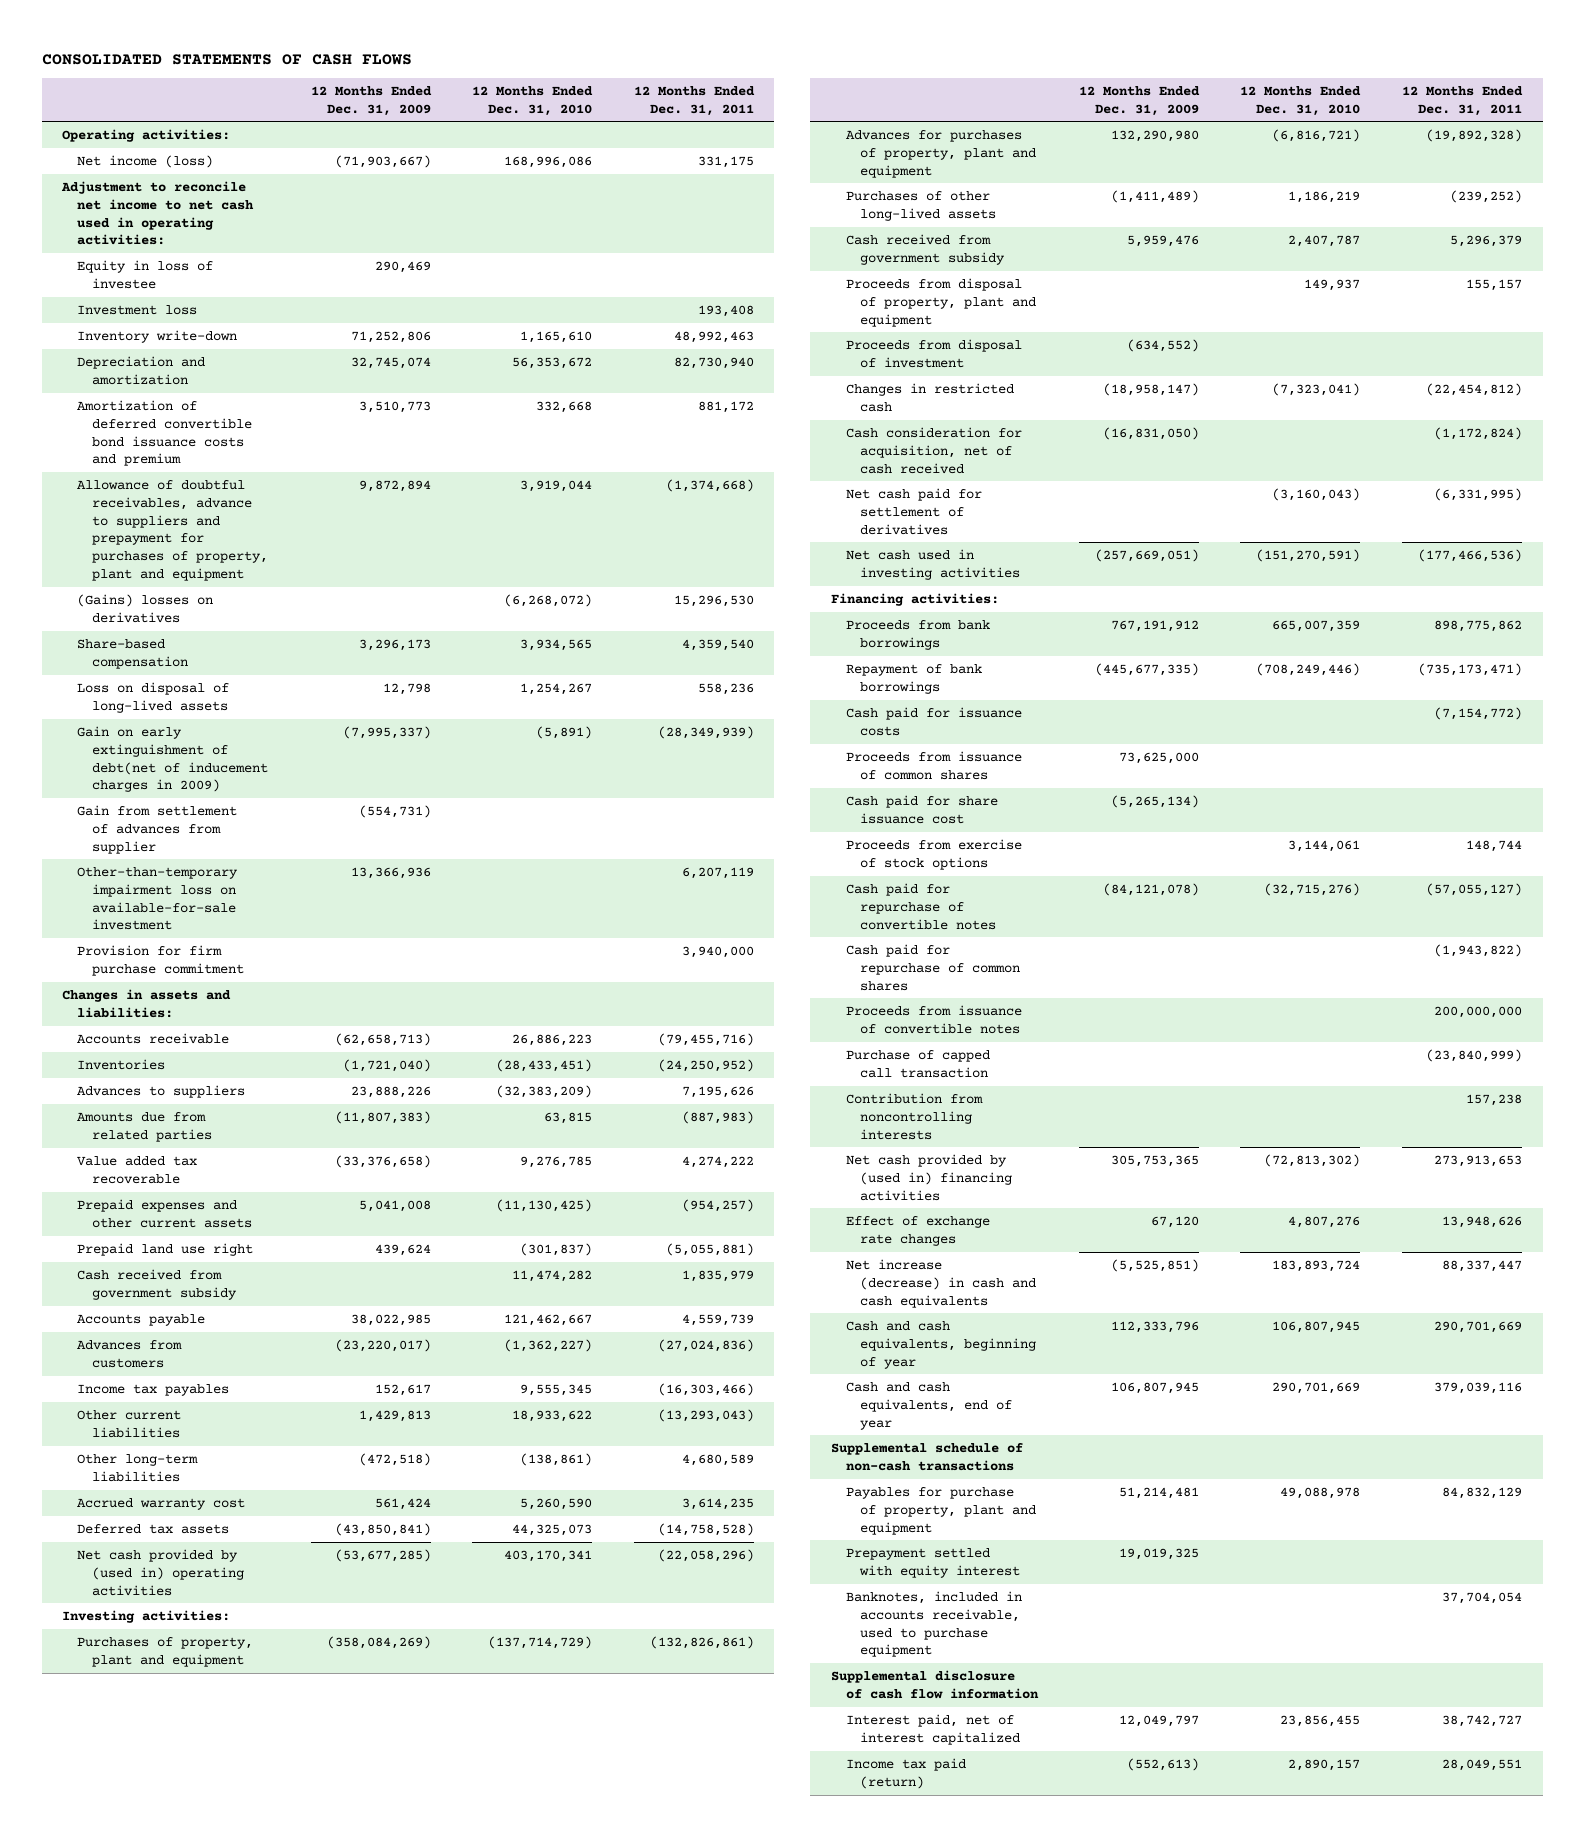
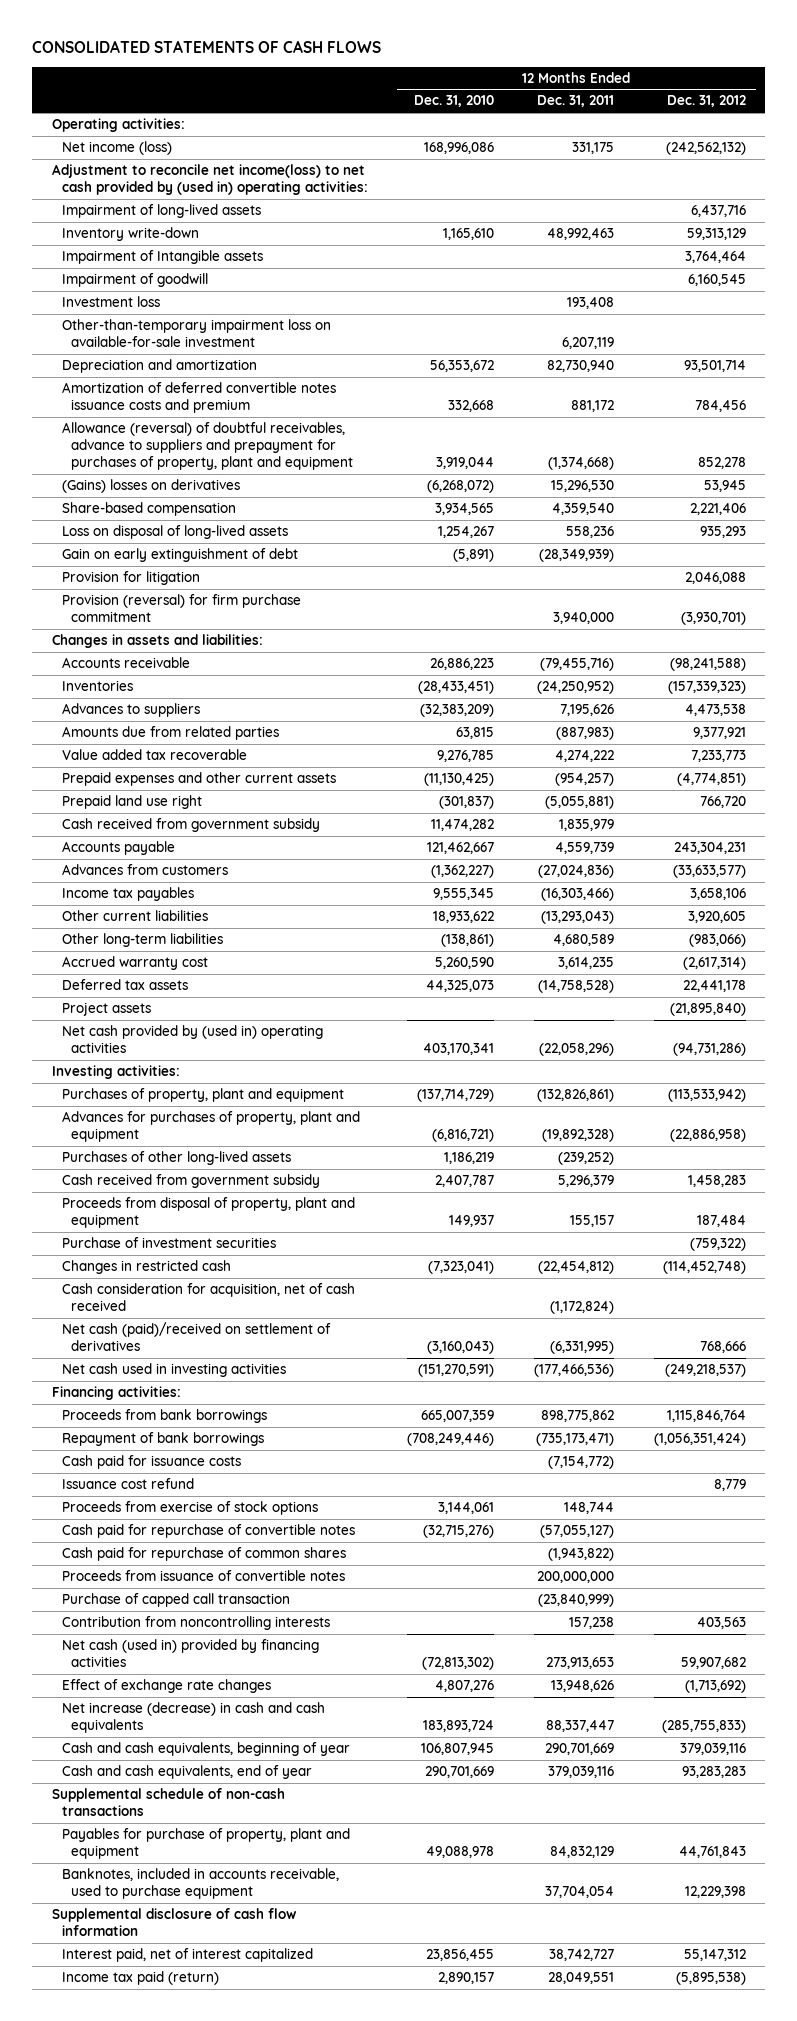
[310,85,432,116] 12 Months Ended Dec. 31, 2009 -> none
none -> [666,95,746,108] Dec. 31, 2012
[77,260,214,289] Equity in loss of investee -> none
[61,181,255,246] Adjustment to reconcile net income to net cash used in operating activities: -> [51,164,368,196] Adjustment to reconcile net income(loss) to net cash provided by (used in) operating activities:
none -> [61,204,261,219] Impairment of long-lived assets
none -> [61,250,263,265] Impairment of Intangible assets
none -> [61,273,208,288] Impairment of goodwill
[77,305,198,316] Investment loss -> [61,296,160,308] Investment loss
[77,867,239,931] Other-than-temporary impairment loss on available-for-sale investment -> [61,319,331,348] Other-than-temporary impairment loss on available-for-sale investment
[77,400,253,467] Amortization of deferred convertible bond issuance costs and premium -> [61,382,336,414] Amortization of deferred convertible notes issuance costs and premium
[77,480,269,582] Allowance of doubtful receivables, advance to suppliers and prepayment for purchases of property, plant and equipment -> [61,422,354,471] Allowance (reversal) of doubtful receivables, advance to suppliers and prepayment for purchases of property, plant and equipment
[77,805,238,854] Gain from settlement of advances from supplier -> none
[77,726,269,793] Gain on early extinguishment of debt(net of inducement charges in 2009) -> [61,548,298,563] Gain on early extinguishment of debt
none -> [61,571,200,586] Provision for litigation
[77,945,245,976] Provision for firm purchase commitment -> [61,594,301,623] Provision (reversal) for firm purchase commitment
none -> [61,1002,151,1017] Project assets
[845,339,1022,368] Proceeds from disposal of investment -> [61,1237,276,1249] Purchase of investment securities
[845,488,982,535] Net cash paid for settlement of derivatives -> [61,1322,331,1352] Net cash (paid)/received on settlement of derivatives
[845,751,1022,780] Proceeds from issuance of common shares -> none
[845,795,998,824] Cash paid for share issuance cost -> none
none -> [61,1478,194,1490] Issuance cost refund
[845,1154,1013,1201] Net cash provided by (used in) financing activities -> [61,1639,319,1668] Net cash (used in) provided by financing activities
[845,1548,1021,1578] Prepayment settled with equity interest -> none

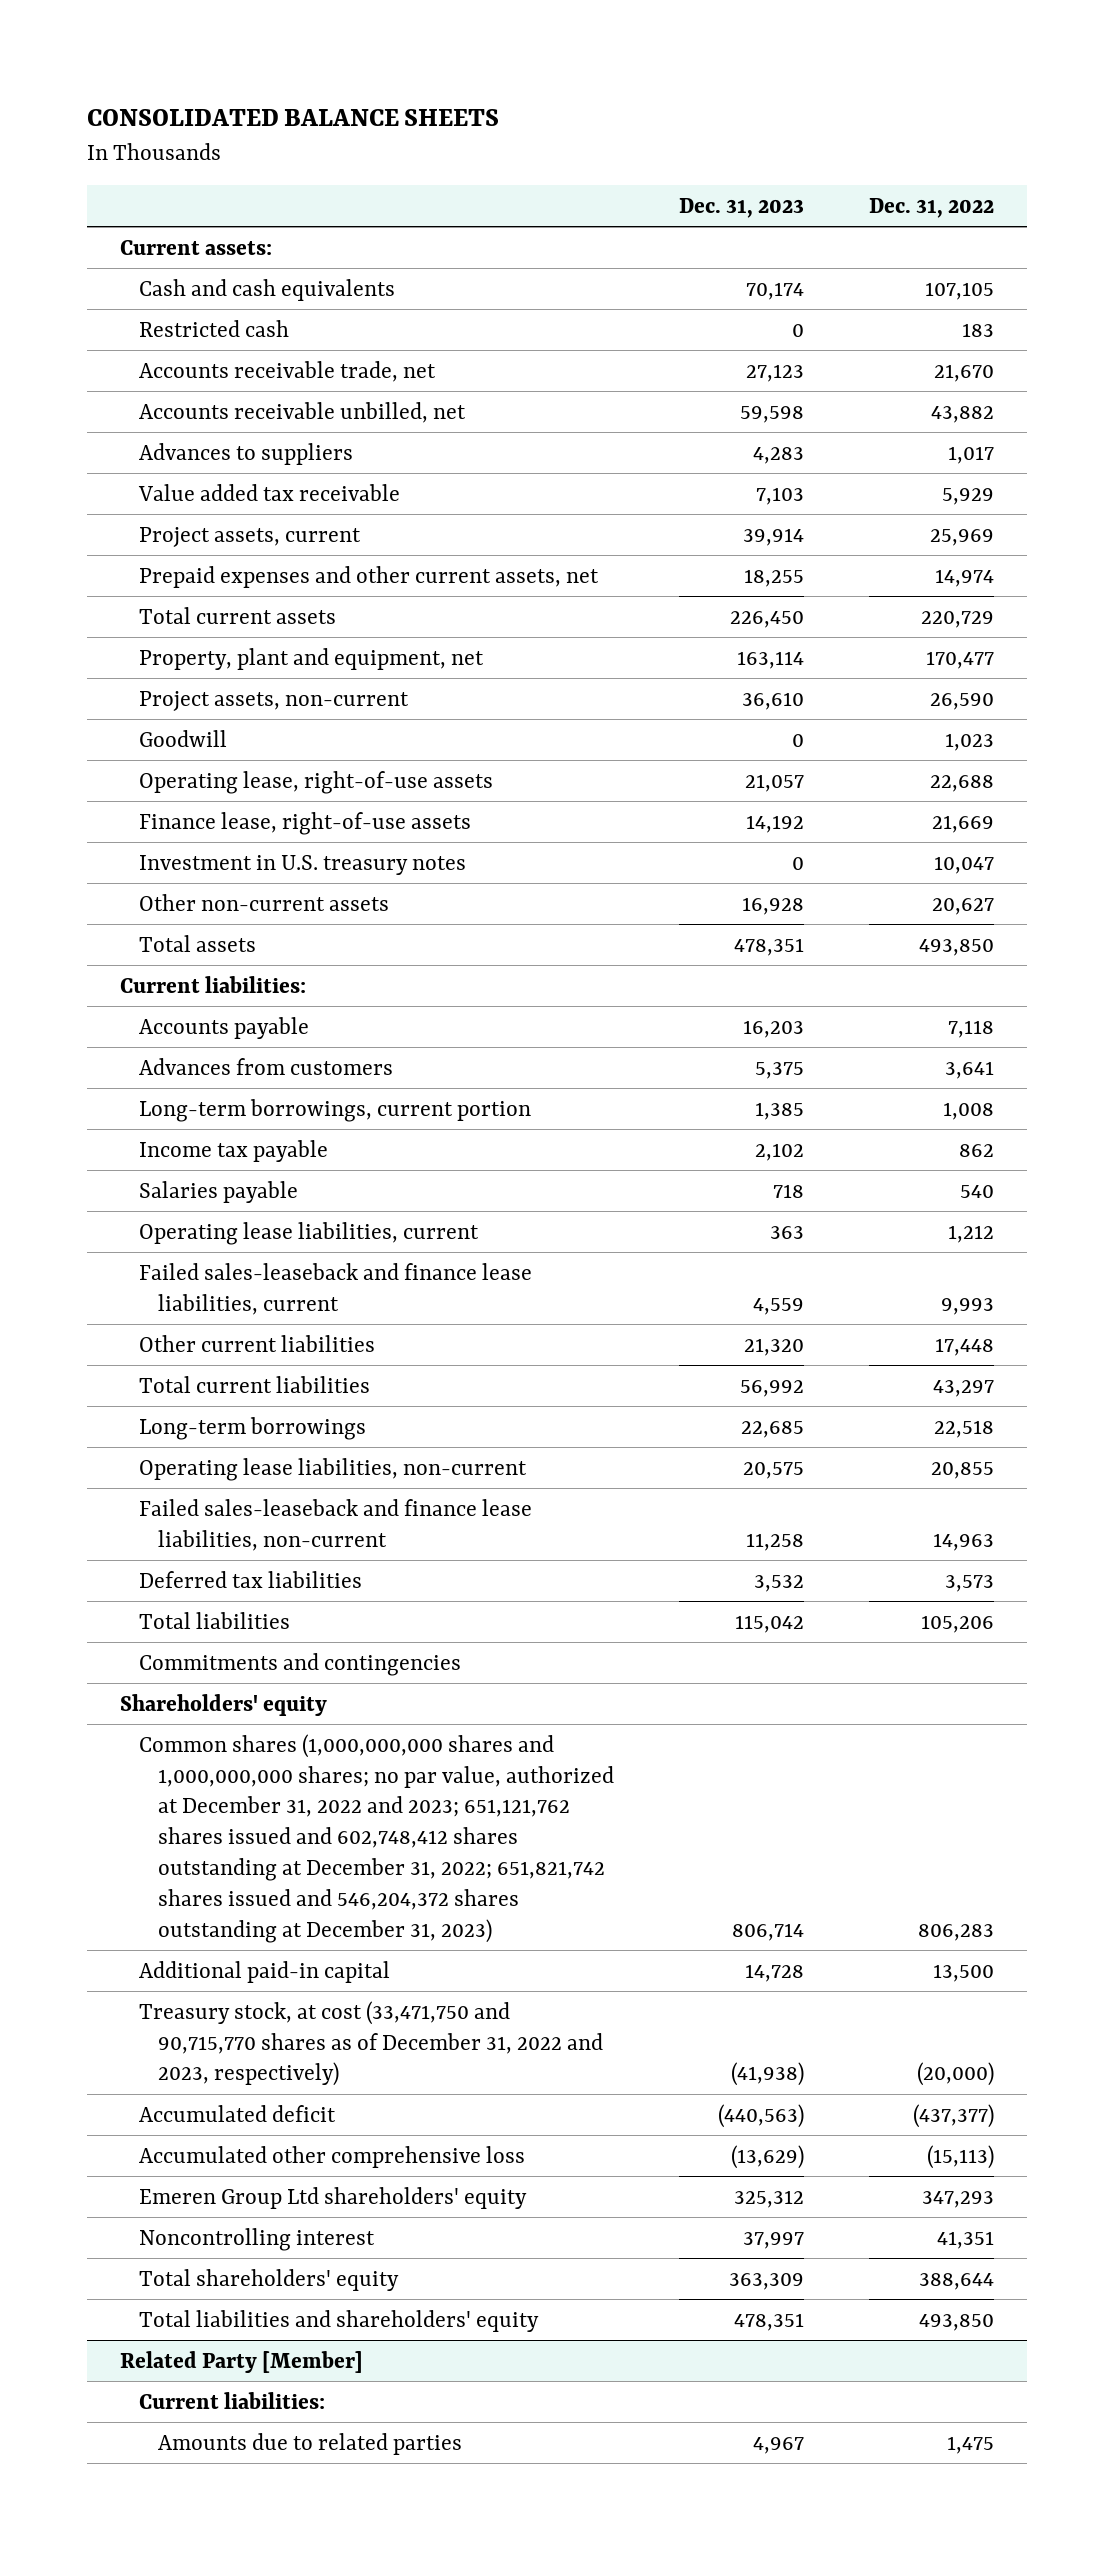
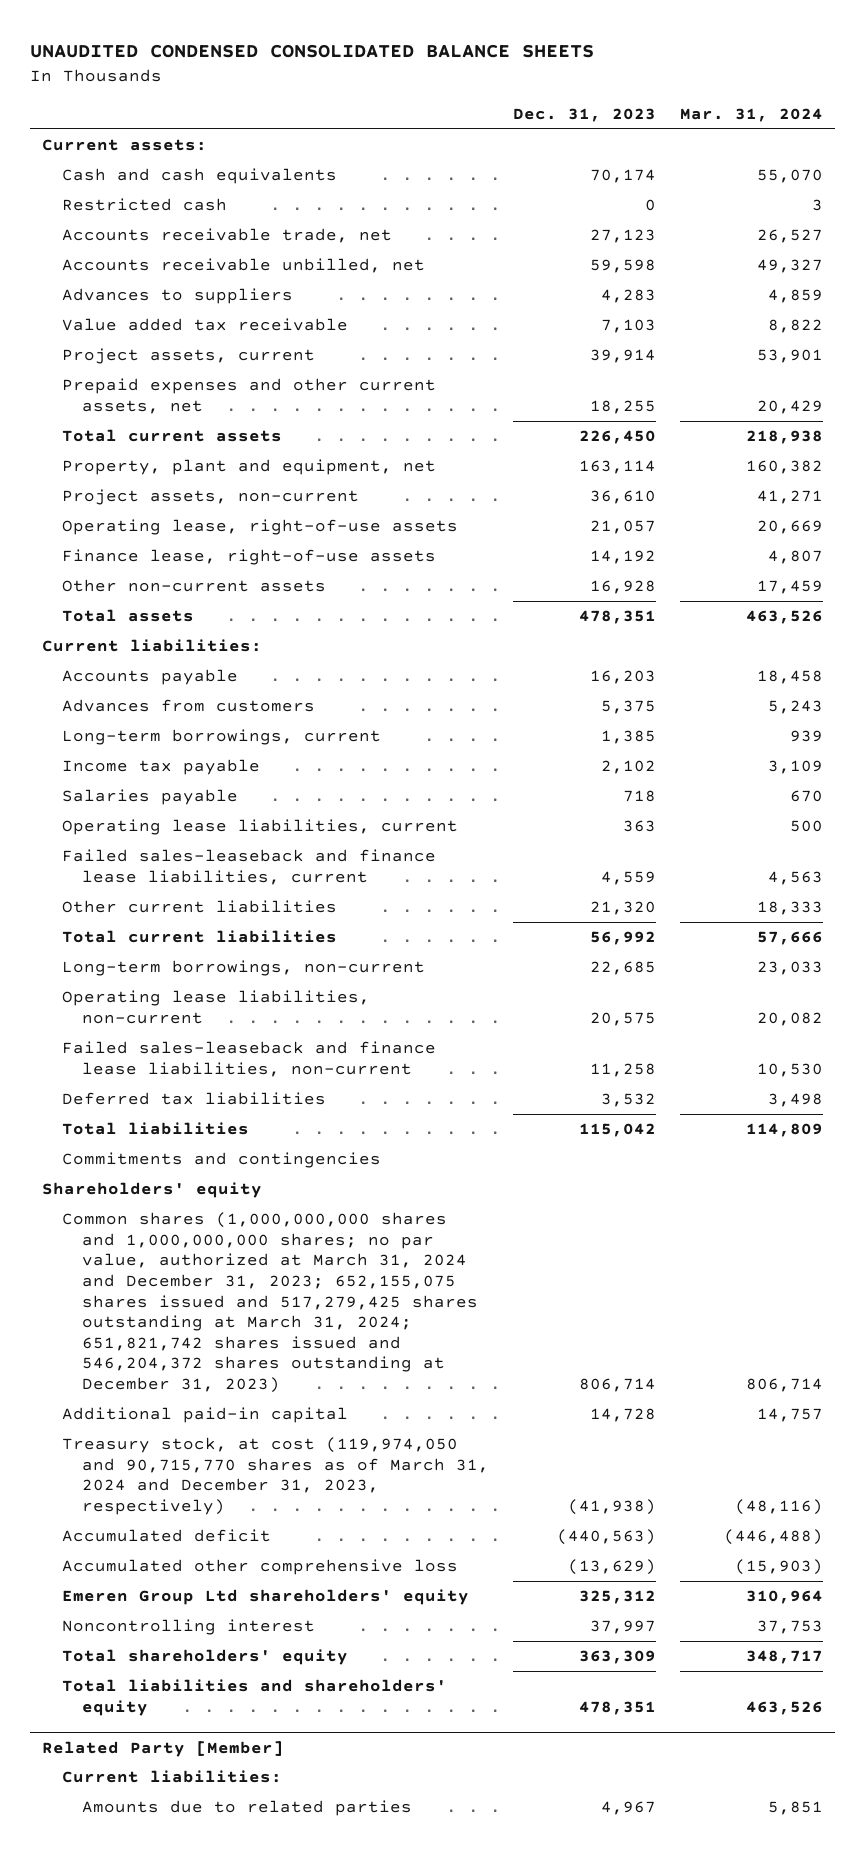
[87,109,500,127] CONSOLIDATED BALANCE SHEETS -> [29,44,594,59] UNAUDITED CONDENSED CONSOLIDATED BALANCE SHEETS
[869,197,995,218] Dec. 31, 2022 -> none
none -> [679,108,823,123] Mar. 31, 2024
[138,729,227,747] Goodwill -> none
[138,854,466,875] Investment in U.S. treasury notes -> none
[138,1098,531,1122] Long-term borrowings, current portion -> [61,729,381,746] Long-term borrowings, current
[138,1416,366,1440] Long-term borrowings -> [61,960,425,977] Long-term borrowings, non-current
[138,1733,614,1944] Common shares (1,000,000,000 shares and 1,000,000,000 shares; no par value, authorized at December 31, 2022 and 2023; 651,121,762 shares issued and 602,748,412 shares outstanding at December 31, 2022; 651,821,742 shares issued and 546,204,372 shares outstanding at December 31, 2023) -> [61,1212,478,1393] Common shares (1,000,000,000 shares and 1,000,000,000 shares; no par value, authorized at March 31, 2024 and December 31, 2023; 652,155,075 shares issued and 517,279,425 shares outstanding at March 31, 2024; 651,821,742 shares issued and 546,204,372 shares outstanding at December 31, 2023)
[138,2000,603,2087] Treasury stock, at cost (33,471,750 and 90,715,770 shares as of December 31, 2022 and 2023, respectively) -> [61,1437,489,1515] Treasury stock, at cost (119,974,050 and 90,715,770 shares as of March 31, 2024 and December 31, 2023, respectively)

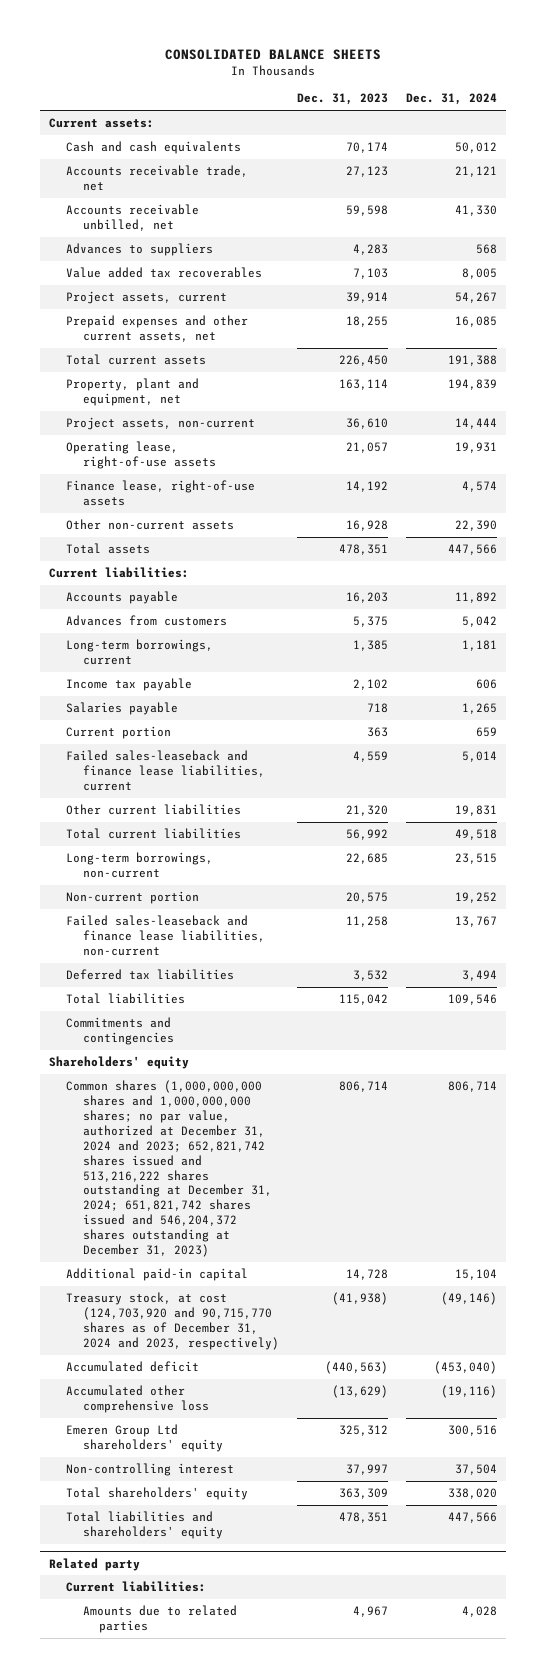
[29,44,594,59] UNAUDITED CONDENSED CONSOLIDATED BALANCE SHEETS -> [165,48,382,60] CONSOLIDATED BALANCE SHEETS
[679,108,823,123] Mar. 31, 2024 -> none
none -> [406,93,498,106] Dec. 31, 2024
[61,198,227,212] Restricted cash -> none
[61,318,348,332] Value added tax receivable -> [66,267,263,279] Value added tax recoverables
[61,819,458,836] Operating lease liabilities, current -> [66,726,172,740] Current portion
[61,990,370,1024] Operating lease liabilities, non-current -> [66,891,200,905] Non-current portion
[61,1212,478,1393] Common shares (1,000,000,000 shares and 1,000,000,000 shares; no par value, authorized at March 31, 2024 and December 31, 2023; 652,155,075 shares issued and 517,279,425 shares outstanding at March 31, 2024; 651,821,742 shares issued and 546,204,372 shares outstanding at December 31, 2023) -> [66,1080,272,1258] Common shares (1,000,000,000 shares and 1,000,000,000 shares; no par value, authorized at December 31, 2024 and 2023; 652,821,742 shares issued and 513,216,222 shares outstanding at December 31, 2024; 651,821,742 shares issued and 546,204,372 shares outstanding at December 31, 2023)
[61,1437,489,1515] Treasury stock, at cost (119,974,050 and 90,715,770 shares as of March 31, 2024 and December 31, 2023, respectively) -> [66,1292,279,1350] Treasury stock, at cost (124,703,920 and 90,715,770 shares as of December 31, 2024 and 2023, respectively)
[61,1619,315,1636] Noncontrolling interest -> [66,1463,235,1477] Non-controlling interest
[41,1740,284,1757] Related Party [Member] -> [49,1557,141,1571] Related party

